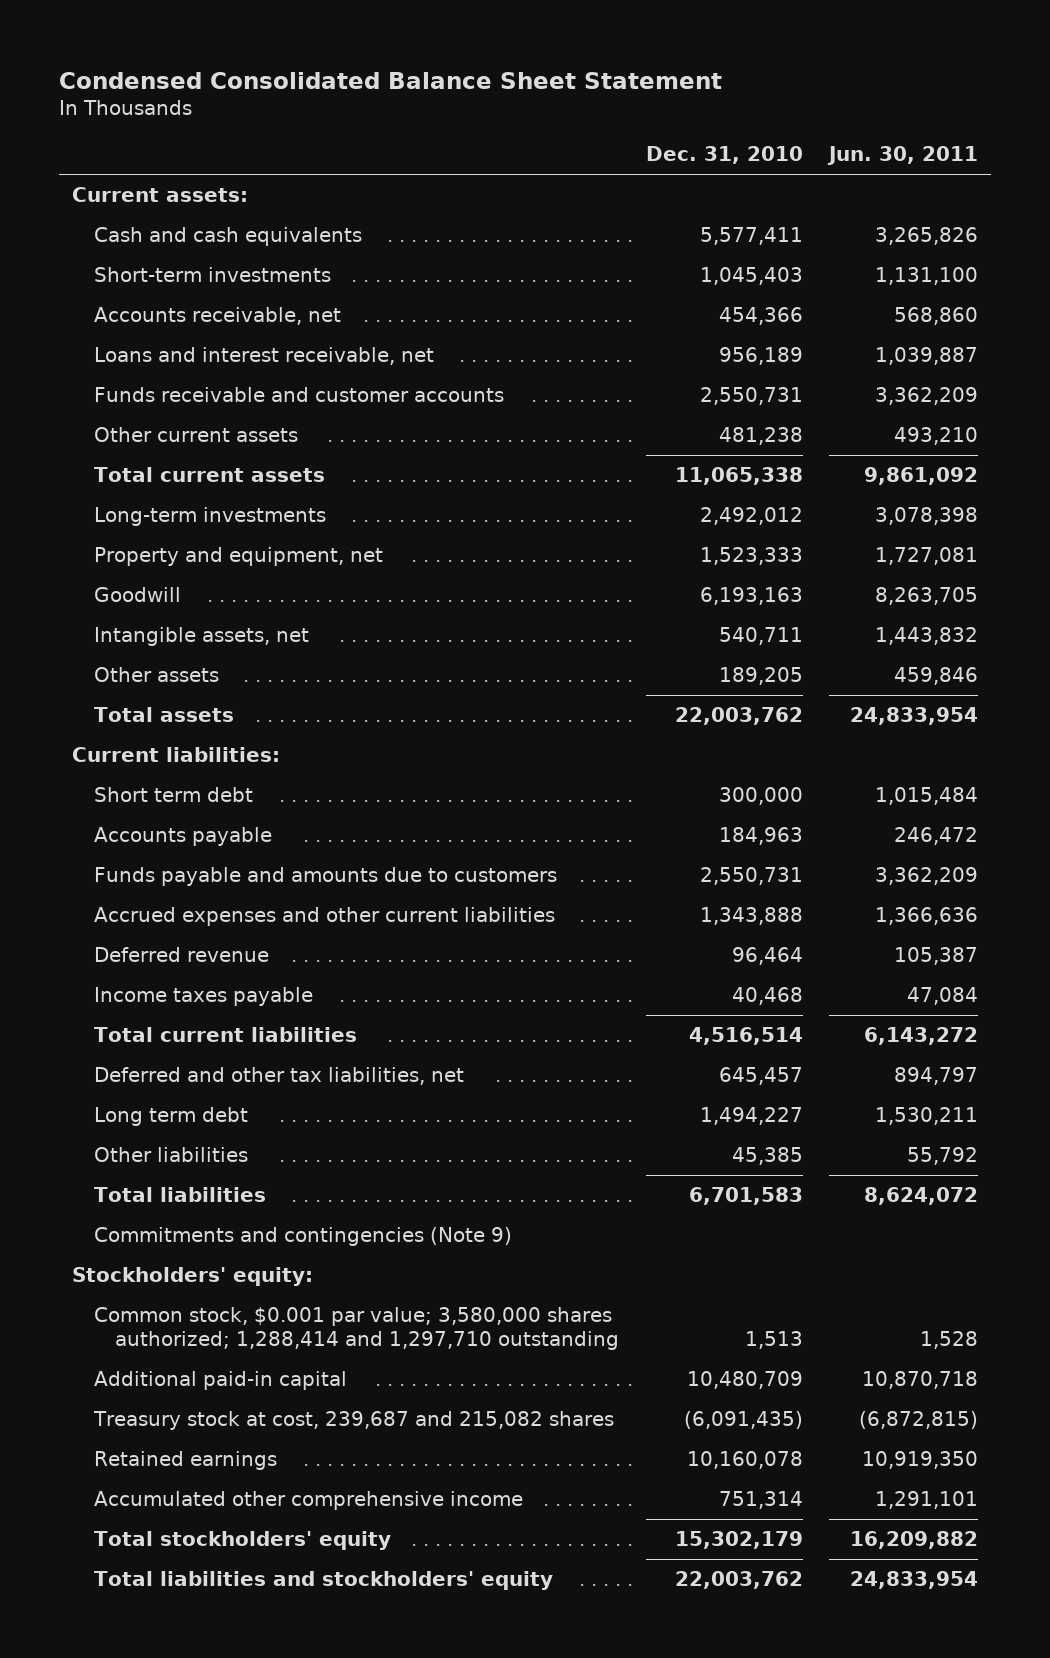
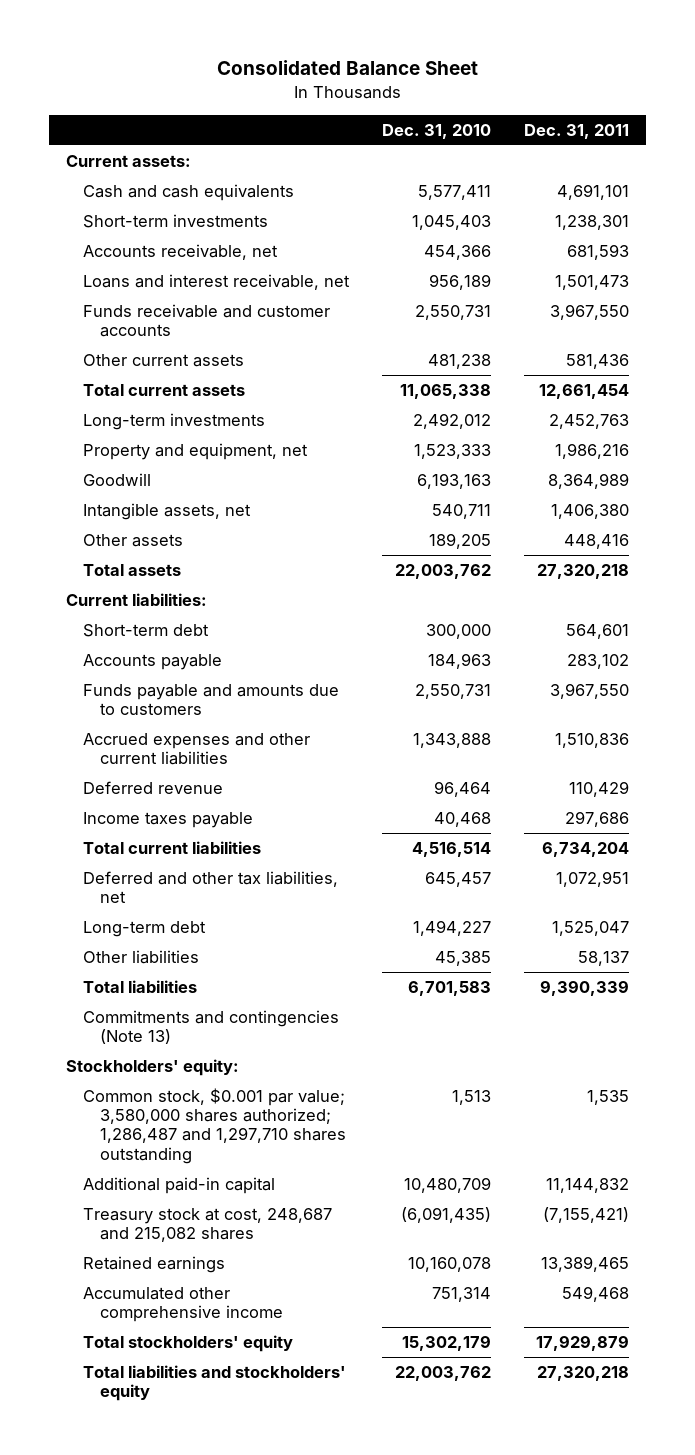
[59,72,723,90] Condensed Consolidated Balance Sheet Statement -> [216,60,478,76] Consolidated Balance Sheet
[827,146,979,166] Jun. 30, 2011 -> none
none -> [524,123,630,139] Dec. 31, 2011
[93,786,253,802] Short term debt -> [82,624,209,638] Short-term debt
[93,1106,248,1126] Long term debt -> [82,921,206,938] Long-term debt
[93,1226,512,1246] Commitments and contingencies (Note 9) -> [82,1010,339,1045] Commitments and contingencies (Note 13)
[93,1306,620,1351] Common stock, $0.001 par value; 3,580,000 shares authorized; 1,288,414 and 1,297,710 outstanding -> [82,1088,346,1164] Common stock, $0.001 par value; 3,580,000 shares authorized; 1,286,487 and 1,297,710 shares outstanding
[92,1410,614,1430] Treasury stock at cost, 239,687 and 215,082 shares -> [82,1208,332,1243] Treasury stock at cost, 248,687 and 215,082 shares

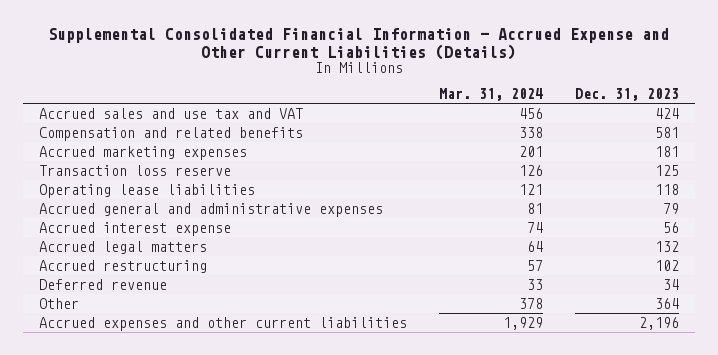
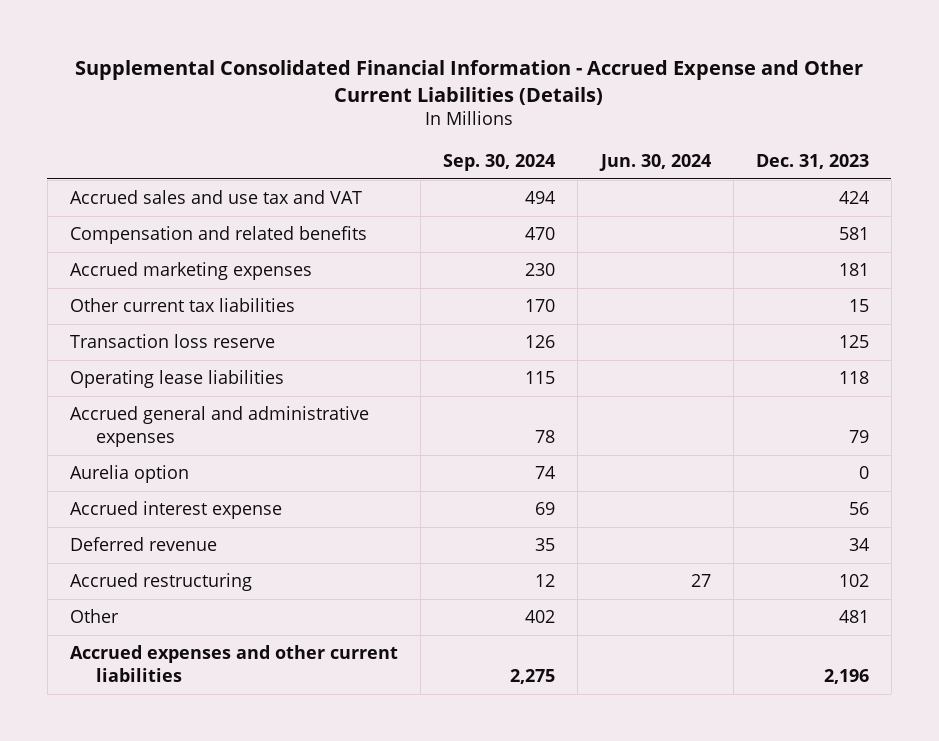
[439,87,544,101] Mar. 31, 2024 -> none
none -> [443,154,556,172] Sep. 30, 2024
none -> [598,154,711,172] Jun. 30, 2024
none -> [70,298,296,313] Other current tax liabilities
none -> [70,465,190,484] Aurelia option
[38,240,207,254] Accrued legal matters -> none
[38,259,207,273] Accrued restructuring -> [70,573,253,592] Accrued restructuring
[655,297,680,309] 364 -> [838,610,869,624] 481

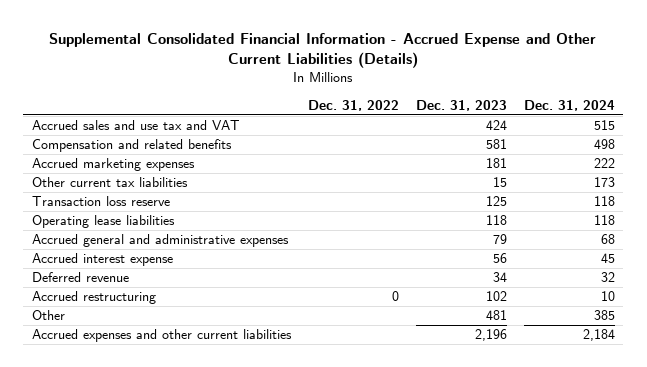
[443,154,556,172] Sep. 30, 2024 -> none
[598,154,711,172] Jun. 30, 2024 -> none
none -> [307,99,399,111] Dec. 31, 2022
none -> [523,99,615,111] Dec. 31, 2024
[70,465,190,484] Aurelia option -> none

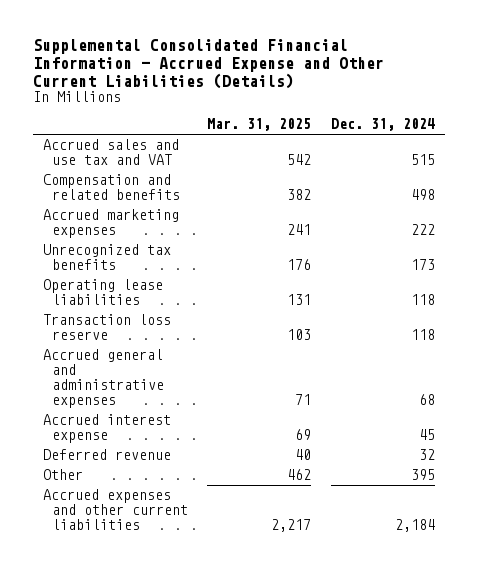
[307,99,399,111] Dec. 31, 2022 -> none
[415,99,507,111] Dec. 31, 2023 -> none
none -> [207,118,312,132] Mar. 31, 2025
[31,177,188,188] Other current tax liabilities -> [43,244,172,271] Unrecognized tax benefits
[31,196,170,207] Transaction loss reserve -> [43,314,172,341] Transaction loss reserve
[31,291,156,305] Accrued restructuring -> none
[593,310,615,321] 385 -> [411,469,436,481] 395

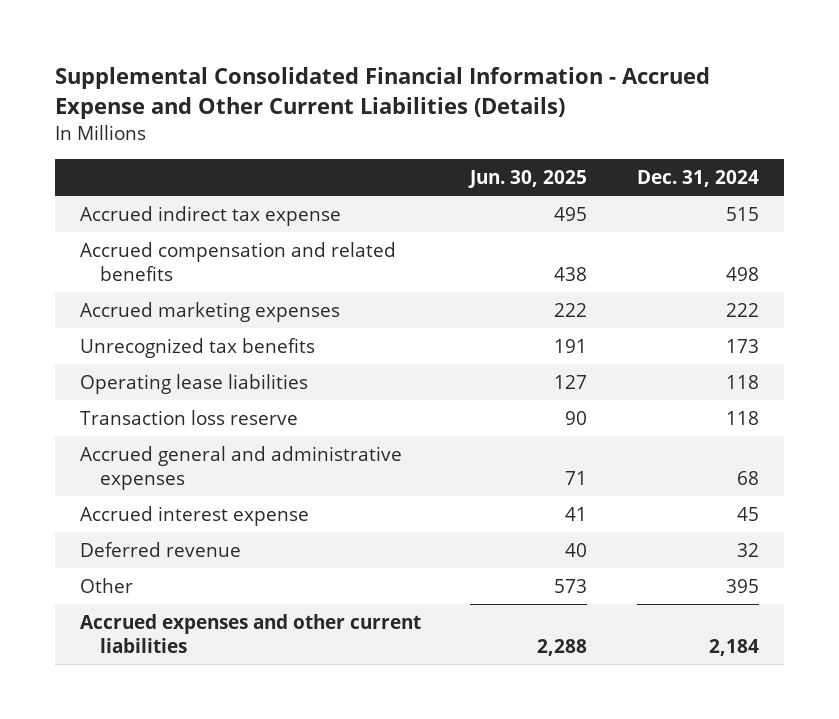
[207,118,312,132] Mar. 31, 2025 -> none
none -> [468,169,588,188] Jun. 30, 2025
[43,139,180,166] Accrued sales and use tax and VAT -> [79,205,341,226] Accrued indirect tax expense
[43,174,180,201] Compensation and related benefits -> [79,241,396,281] Accrued compensation and related benefits

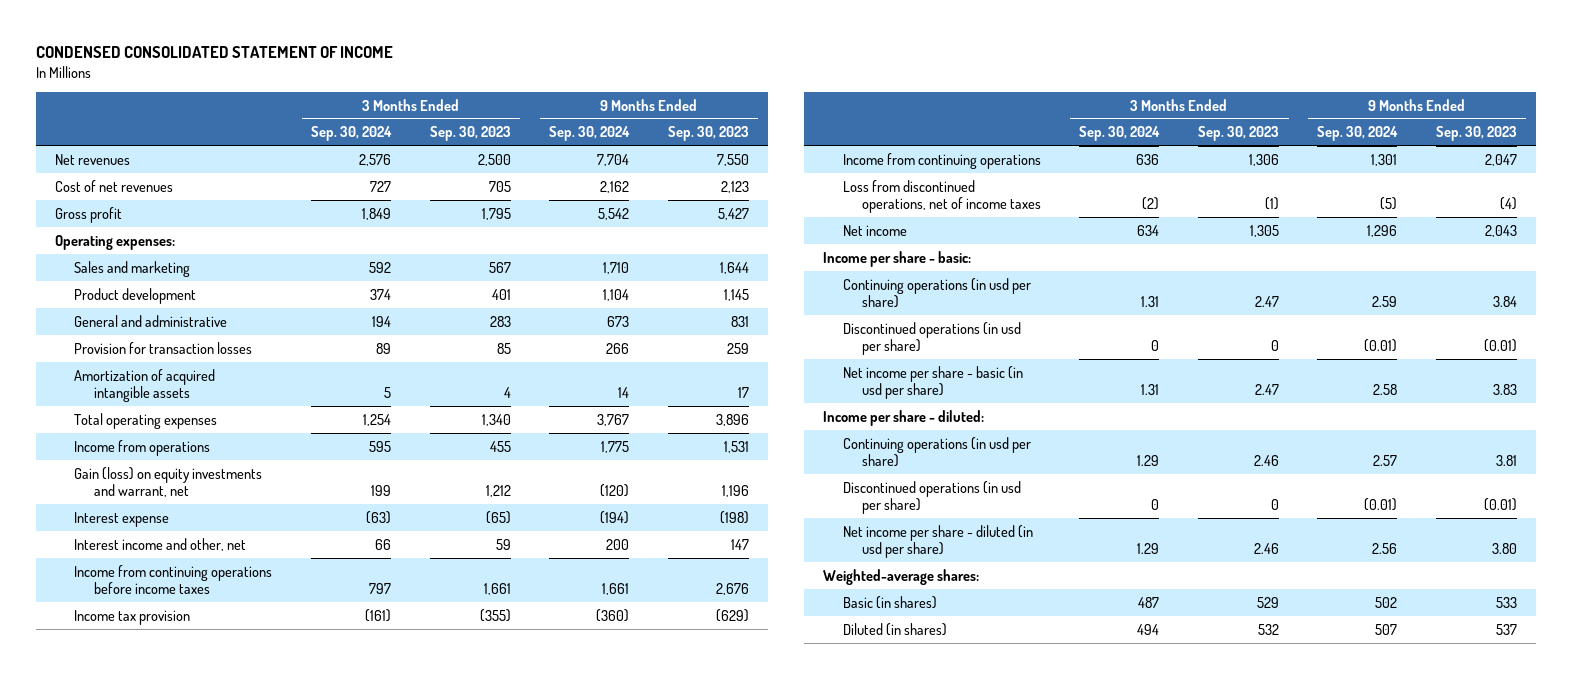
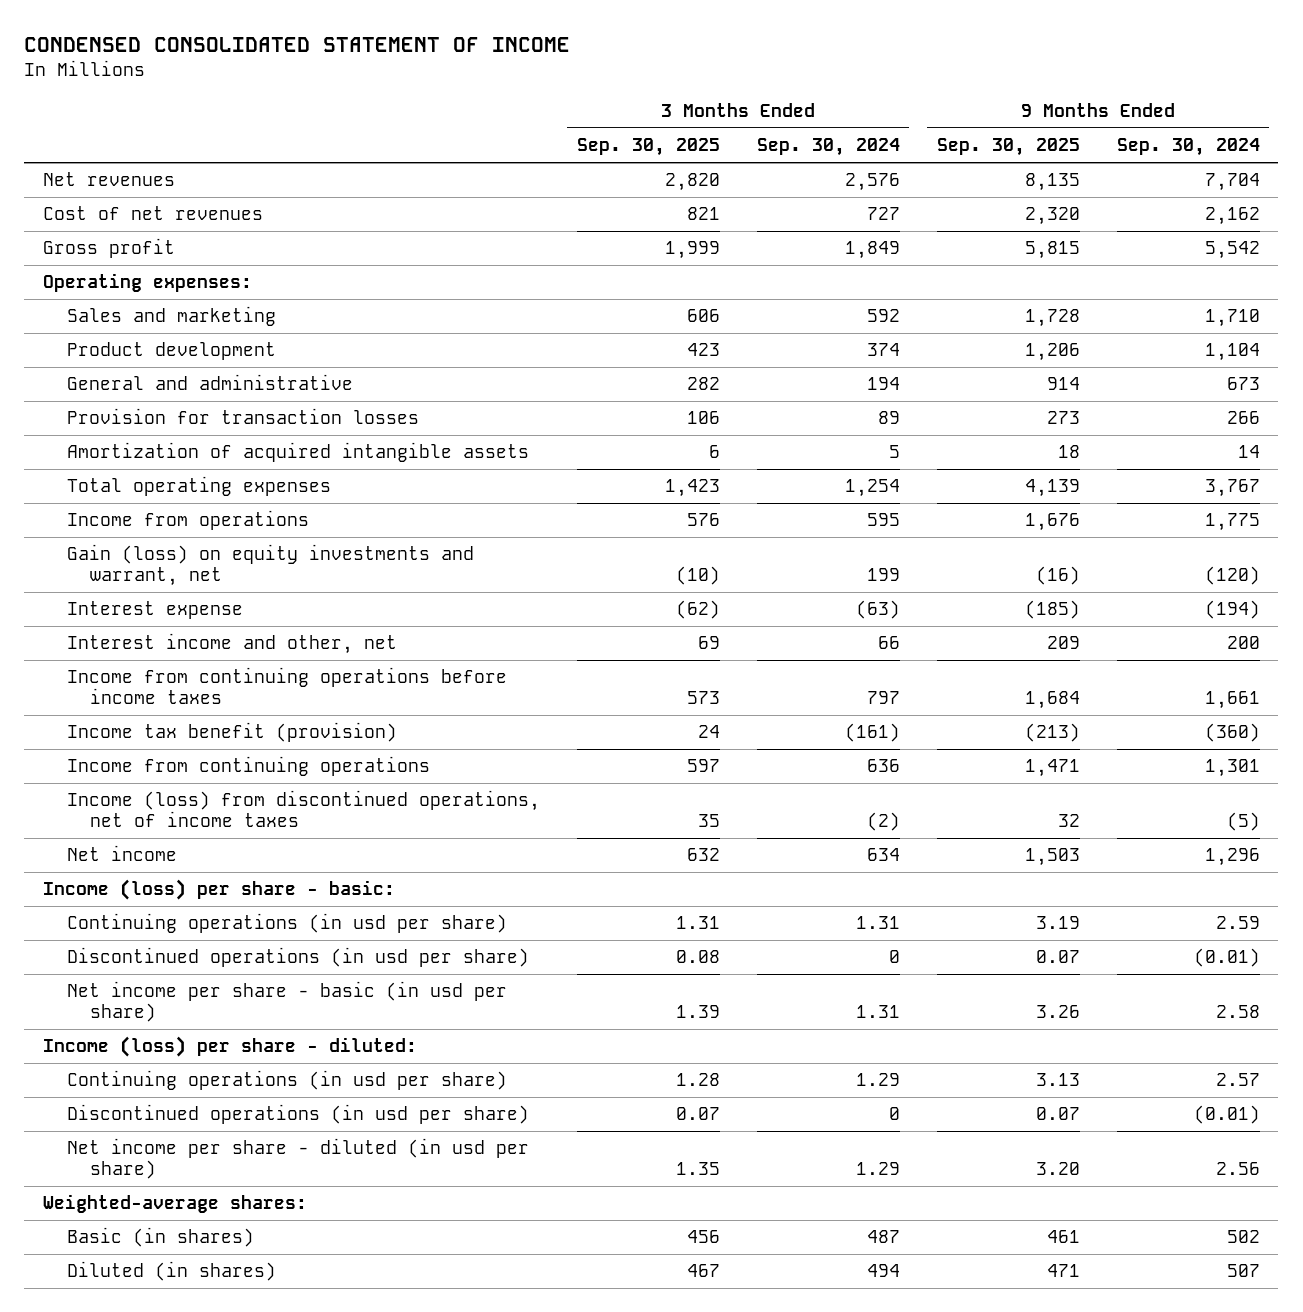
[429,126,511,142] Sep. 30, 2023 -> none
[667,126,749,142] Sep. 30, 2023 -> none
none -> [576,138,720,157] Sep. 30, 2025
none -> [936,138,1080,157] Sep. 30, 2025
[74,609,191,625] Income tax provision -> [66,722,397,743] Income tax benefit (provision)
[842,179,1042,214] Loss from discontinued operations, net of income taxes -> [66,790,540,828] Income (loss) from discontinued operations, net of income taxes
[823,250,972,267] Income per share - basic: -> [42,879,395,901] Income (loss) per share - basic:
[823,409,985,426] Income per share - diluted: -> [42,1036,417,1058] Income (loss) per share - diluted:

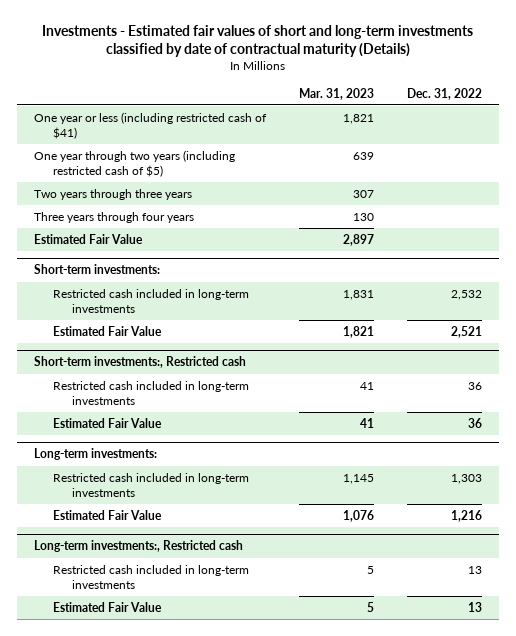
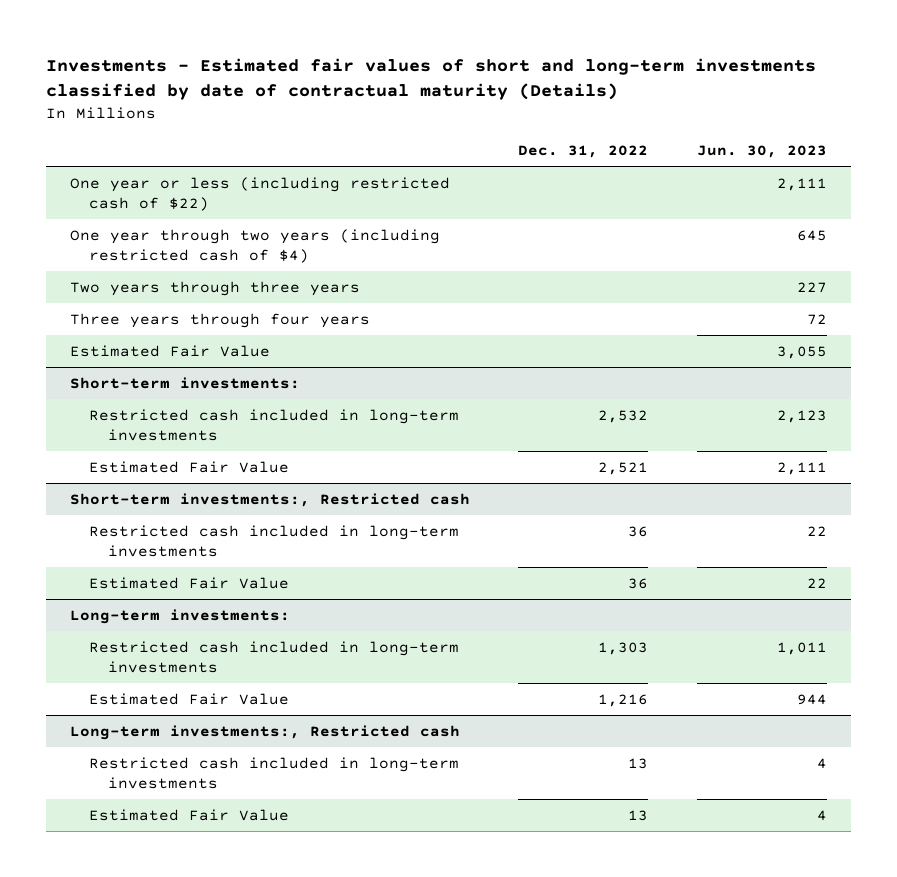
[298,87,374,100] Mar. 31, 2023 -> none
none -> [696,144,827,158] Jun. 30, 2023
[33,111,267,140] One year or less (including restricted cash of $41) -> [70,176,451,211] One year or less (including restricted cash of $22)
[33,149,235,178] One year through two years (including restricted cash of $5) -> [70,228,441,263] One year through two years (including restricted cash of $4)

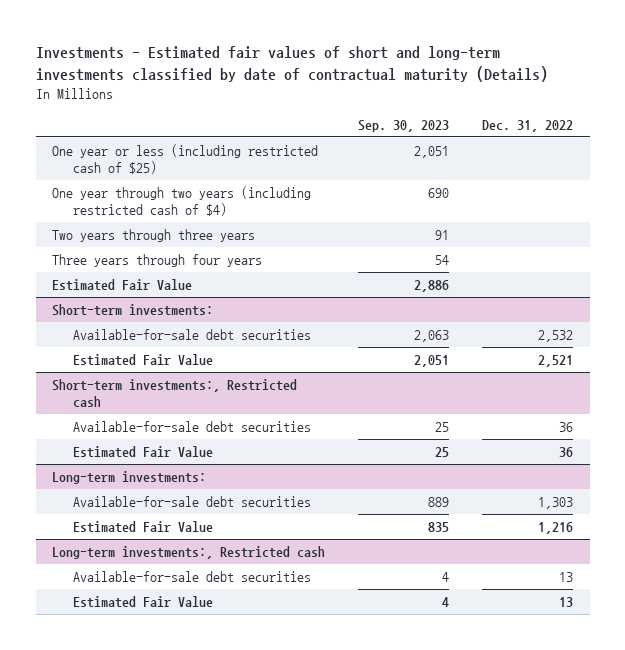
[696,144,827,158] Jun. 30, 2023 -> none
none -> [358,119,450,132] Sep. 30, 2023
[70,176,451,211] One year or less (including restricted cash of $22) -> [52,144,319,174] One year or less (including restricted cash of $25)
[89,408,460,441] Restricted cash included in long-term investments -> [72,329,311,341] Available-for-sale debt securities
[89,524,460,557] Restricted cash included in long-term investments -> [72,421,311,433] Available-for-sale debt securities
[89,640,460,673] Restricted cash included in long-term investments -> [72,496,311,508] Available-for-sale debt securities
[89,756,460,789] Restricted cash included in long-term investments -> [72,571,311,583] Available-for-sale debt securities

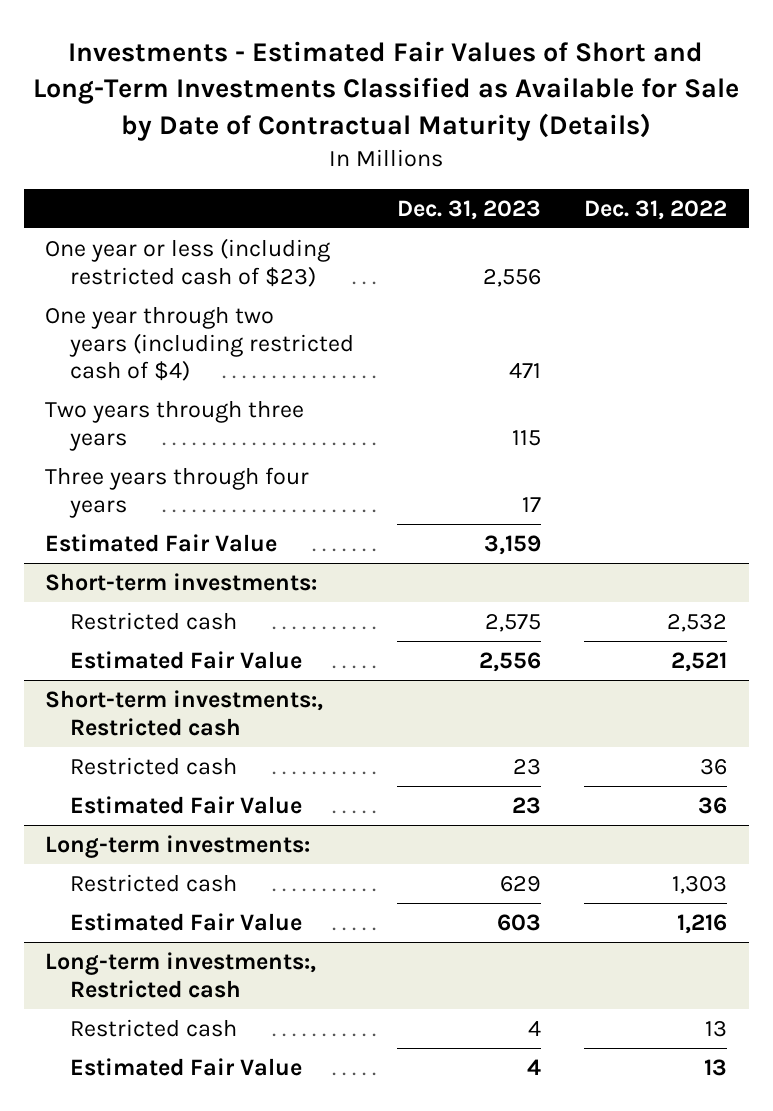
[35,46,548,82] Investments - Estimated fair values of short and long-term investments classified by date of contractual maturity (Details) -> [33,40,740,141] Investments - Estimated Fair Values of Short and Long-Term Investments Classified as Available for Sale by Date of Contractual Maturity (Details)
[358,119,450,132] Sep. 30, 2023 -> none
none -> [397,199,542,220] Dec. 31, 2023
[52,144,319,174] One year or less (including restricted cash of $25) -> [45,237,331,287] One year or less (including restricted cash of $23)
[72,329,311,341] Available-for-sale debt securities -> [70,611,238,630] Restricted cash
[72,421,311,433] Available-for-sale debt securities -> [70,756,238,775] Restricted cash
[72,496,311,508] Available-for-sale debt securities -> [70,873,238,892] Restricted cash
[72,571,311,583] Available-for-sale debt securities -> [70,1018,238,1037] Restricted cash

